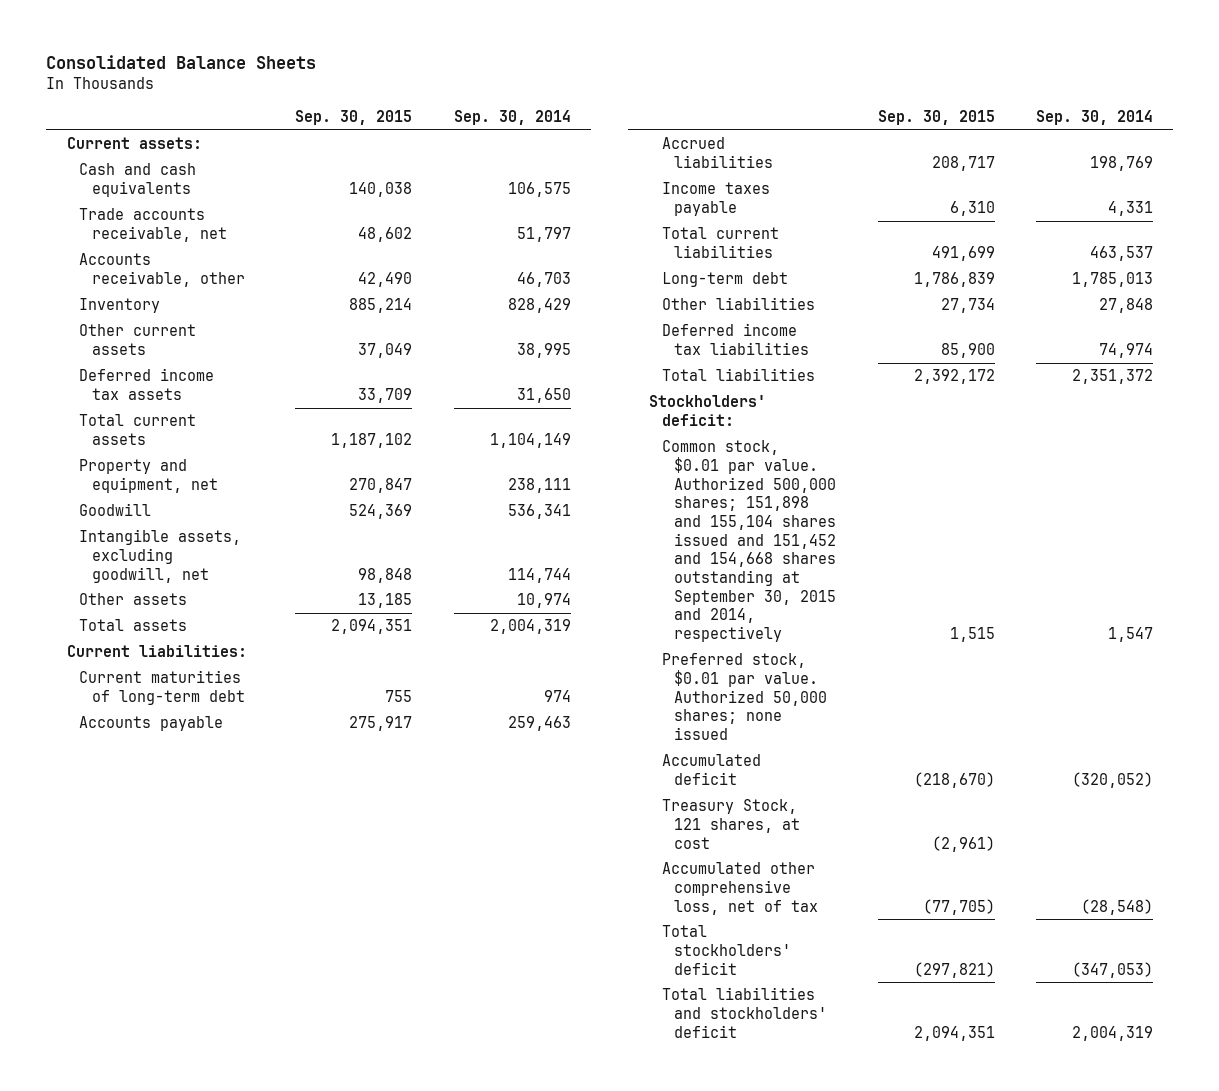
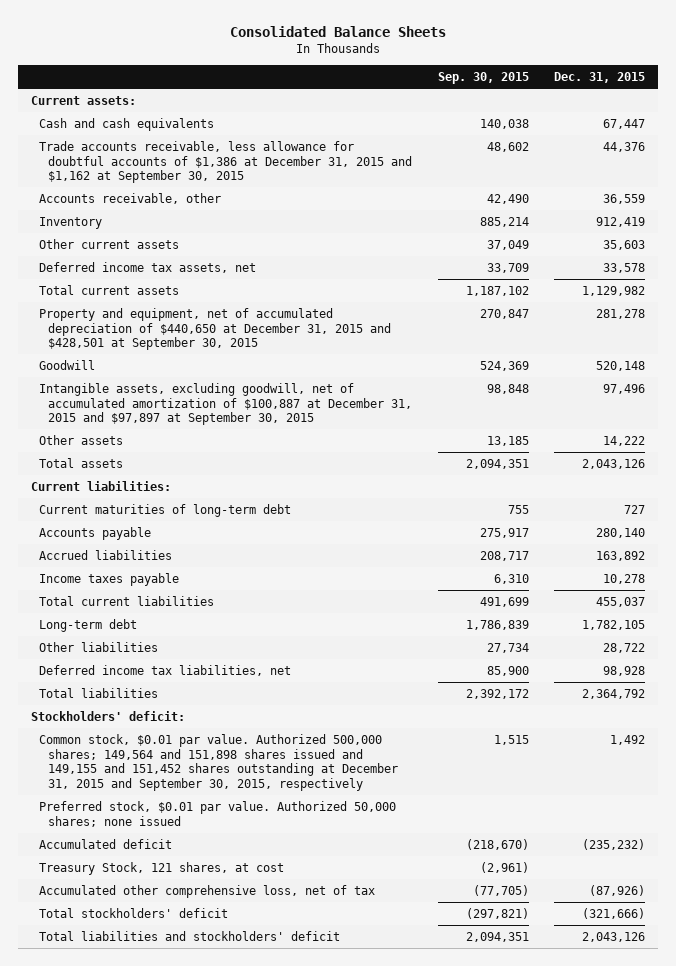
[453,110,571,126] Sep. 30, 2014 -> none
none -> [554,72,646,84] Dec. 31, 2015
[79,208,228,243] Trade accounts receivable, net -> [39,140,412,184] Trade accounts receivable, less allowance for doubtful accounts of $1,386 at December 31, 2015 and $1,162 at September 30, 2015
[79,368,215,401] Deferred income tax assets -> [39,261,257,273] Deferred income tax assets, net
[79,459,219,494] Property and equipment, net -> [39,307,391,351] Property and equipment, net of accumulated depreciation of $440,650 at December 31, 2015 and $428,501 at September 30, 2015
[79,529,242,583] Intangible assets, excluding goodwill, net -> [39,382,412,426] Intangible assets, excluding goodwill, net of accumulated amortization of $100,887 at December 31, 2015 and $97,897 at September 30, 2015
[661,323,810,356] Deferred income tax liabilities -> [39,664,292,676] Deferred income tax liabilities, net
[661,440,837,643] Common stock, $0.01 par value. Authorized 500,000 shares; 151,898 and 155,104 shares issued and 151,452 and 154,668 shares outstanding at September 30, 2015 and 2014, respectively -> [39,733,398,792] Common stock, $0.01 par value. Authorized 500,000 shares; 149,564 and 151,898 shares issued and 149,155 and 151,452 shares outstanding at December 31, 2015 and September 30, 2015, respectively

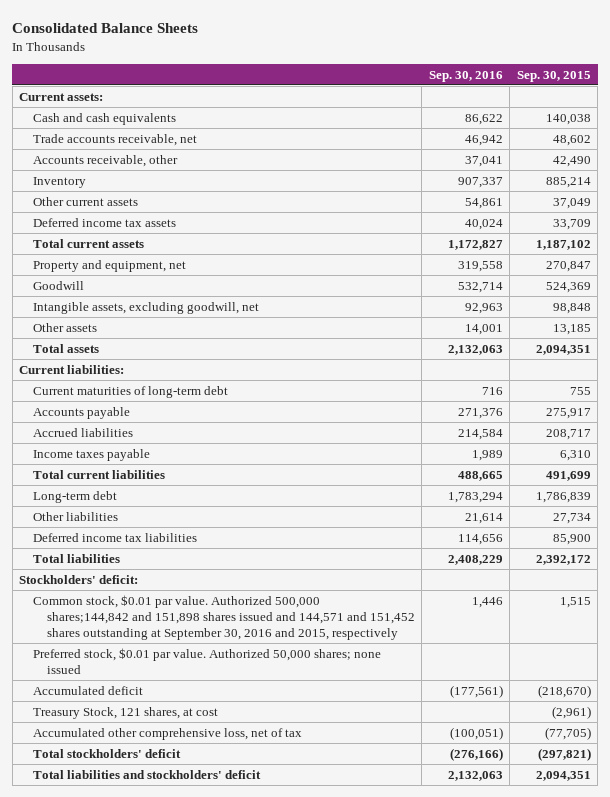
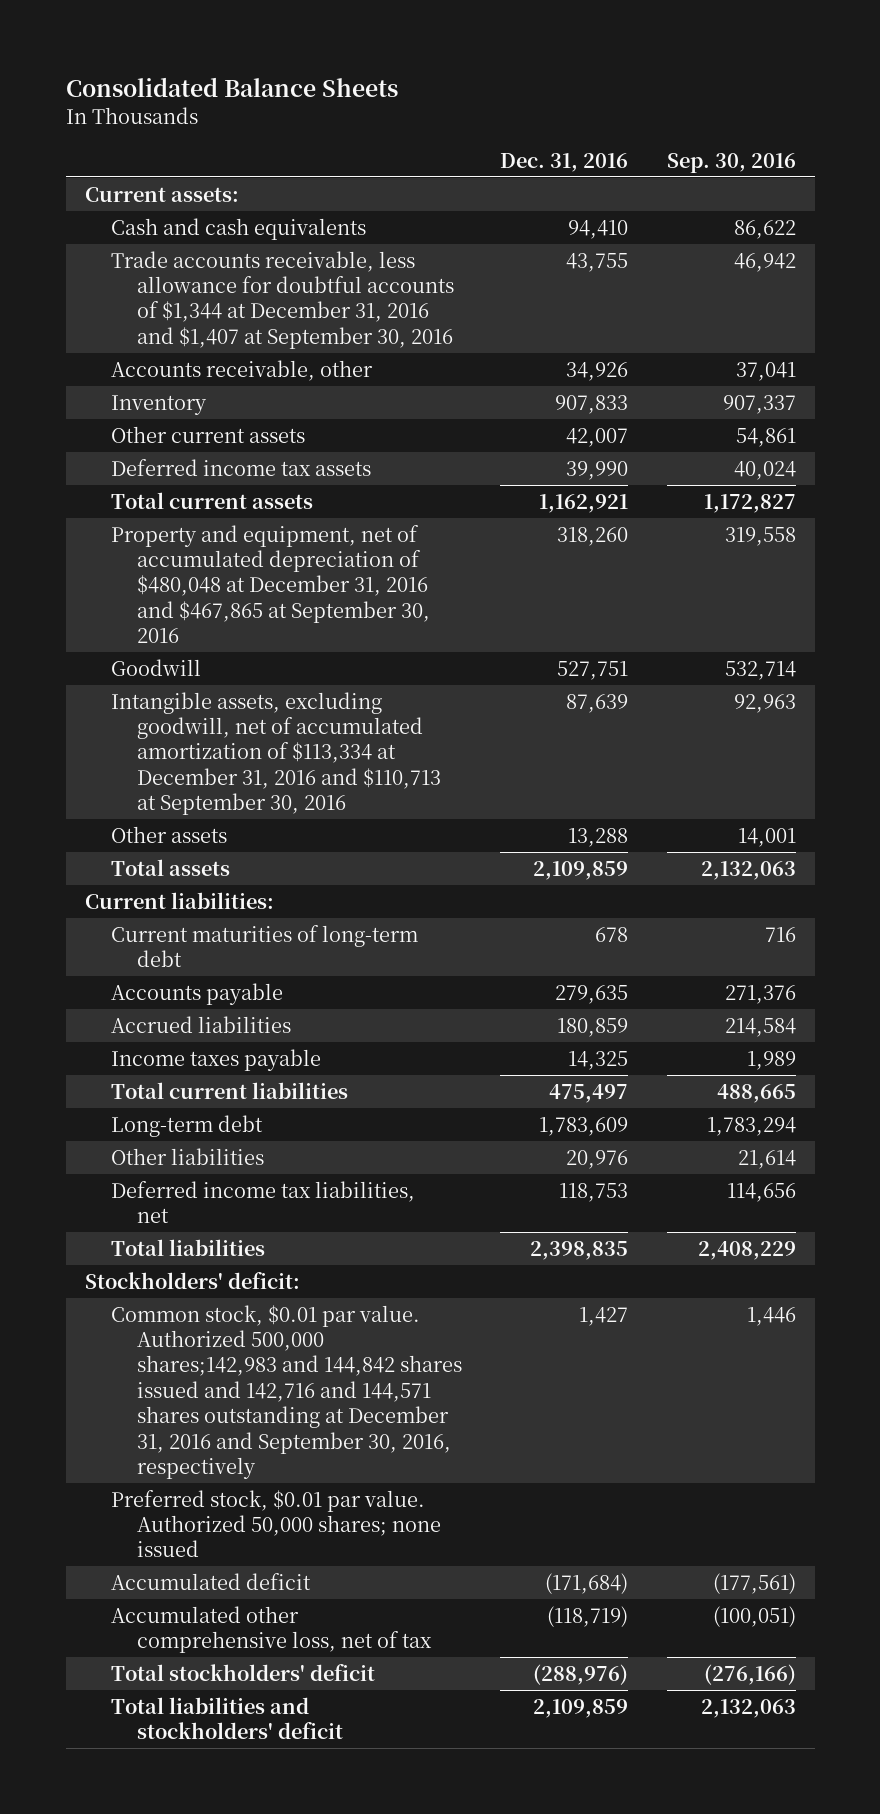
[516,70,591,82] Sep. 30, 2015 -> none
none -> [500,152,629,172] Dec. 31, 2016
[33,133,198,146] Trade accounts receivable, net -> [110,250,455,349] Trade accounts receivable, less allowance for doubtful accounts of $1,344 at December 31, 2016 and $1,407 at September 30, 2016
[33,259,187,272] Property and equipment, net -> [110,524,431,644] Property and equipment, net of accumulated depreciation of $480,048 at December 31, 2016 and $467,865 at September 30, 2016
[33,301,260,314] Intangible assets, excluding goodwill, net -> [110,691,442,816] Intangible assets, excluding goodwill, net of accumulated amortization of $113,334 at December 31, 2016 and $110,713 at September 30, 2016
[33,532,198,542] Deferred income tax liabilities -> [110,1180,415,1224] Deferred income tax liabilities, net
[33,594,415,641] Common stock, $0.01 par value. Authorized 500,000 shares;144,842 and 151,898 shares issued and 144,571 and 151,452 shares outstanding at September 30, 2016 and 2015, respectively -> [110,1304,463,1480] Common stock, $0.01 par value. Authorized 500,000 shares;142,983 and 144,842 shares issued and 142,716 and 144,571 shares outstanding at December 31, 2016 and September 30, 2016, respectively
[33,706,219,719] Treasury Stock, 121 shares, at cost -> none

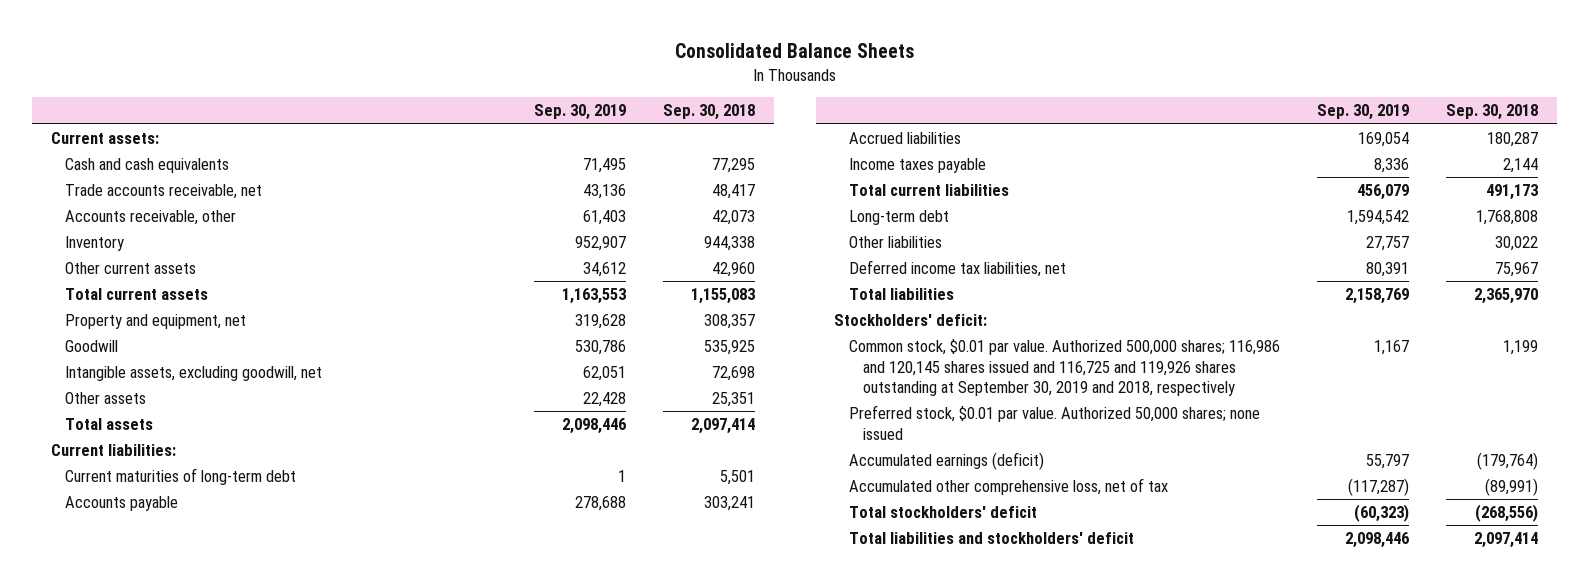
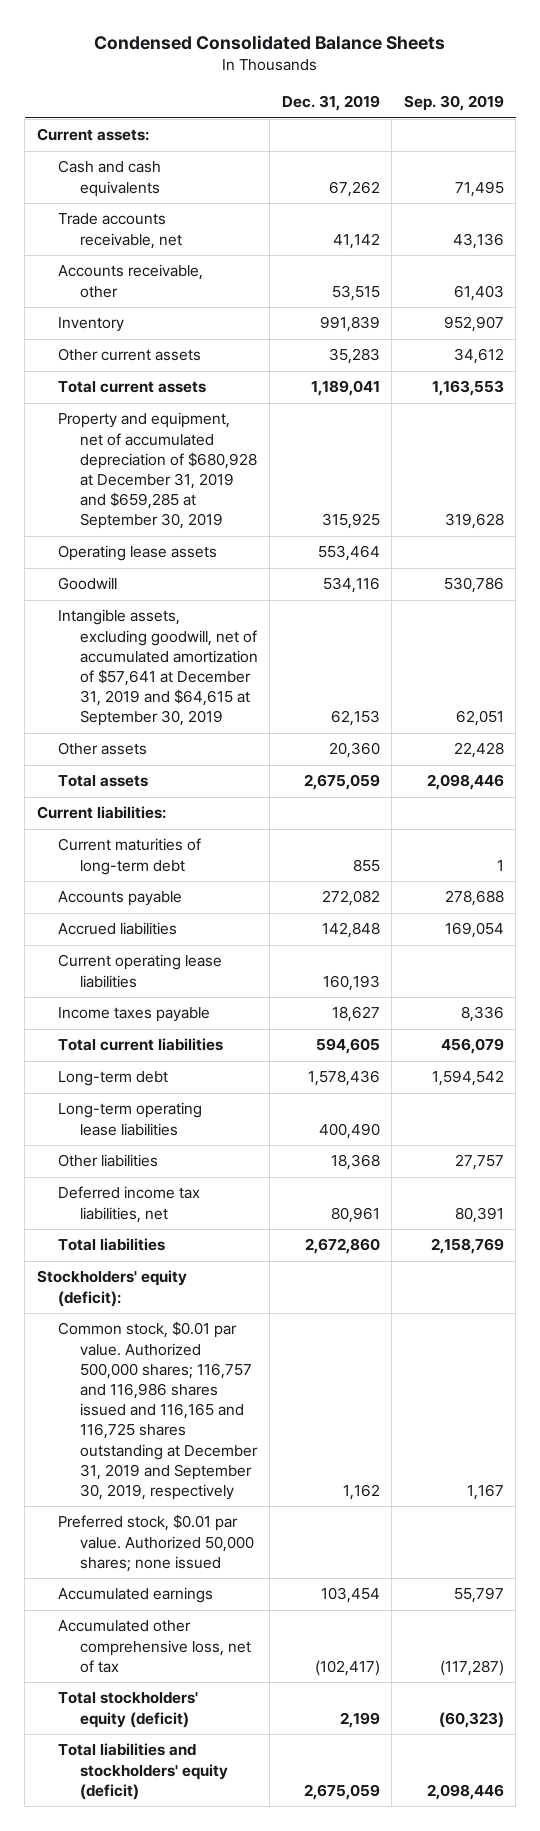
[674,42,914,58] Consolidated Balance Sheets -> [94,35,446,51] Condensed Consolidated Balance Sheets
[662,104,755,121] Sep. 30, 2018 -> none
none -> [281,95,380,112] Dec. 31, 2019
[65,314,247,330] Property and equipment, net -> [58,412,257,530] Property and equipment, net of accumulated depreciation of $680,928 at December 31, 2019 and $659,285 at September 30, 2019
none -> [58,545,218,562] Operating lease assets
[65,366,323,382] Intangible assets, excluding goodwill, net -> [58,609,258,727] Intangible assets, excluding goodwill, net of accumulated amortization of $57,641 at December 31, 2019 and $64,615 at September 30, 2019
none -> [58,954,223,988] Current operating lease liabilities
none -> [58,1102,203,1136] Long-term operating lease liabilities
[834,314,988,327] Stockholders' deficit: -> [36,1270,187,1307] Stockholders' equity (deficit):
[848,339,1280,397] Common stock, $0.01 par value. Authorized 500,000 shares; 116,986 and 120,145 shares issued and 116,725 and 119,926 shares outstanding at September 30, 2019 and 2018, respectively -> [58,1321,258,1500] Common stock, $0.01 par value. Authorized 500,000 shares; 116,757 and 116,986 shares issued and 116,165 and 116,725 shares outstanding at December 31, 2019 and September 30, 2019, respectively
[848,452,1044,471] Accumulated earnings (deficit) -> [58,1587,214,1604] Accumulated earnings
[848,506,1037,519] Total stockholders' deficit -> [58,1692,199,1728] Total stockholders' equity (deficit)
[848,532,1134,545] Total liabilities and stockholders' deficit -> [58,1743,228,1800] Total liabilities and stockholders' equity (deficit)

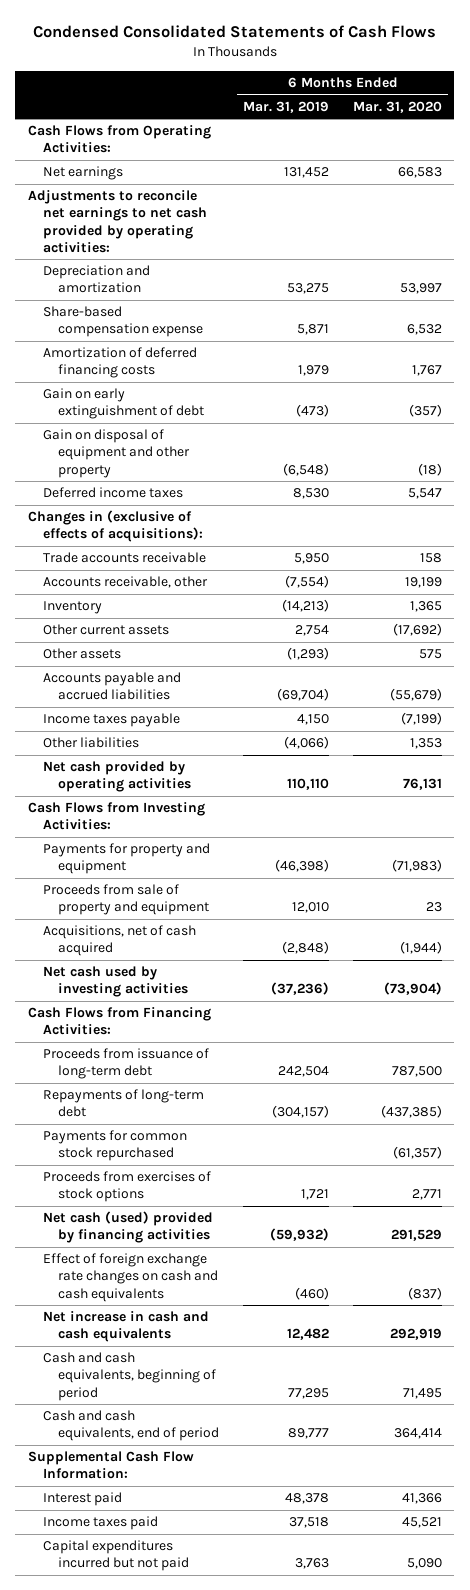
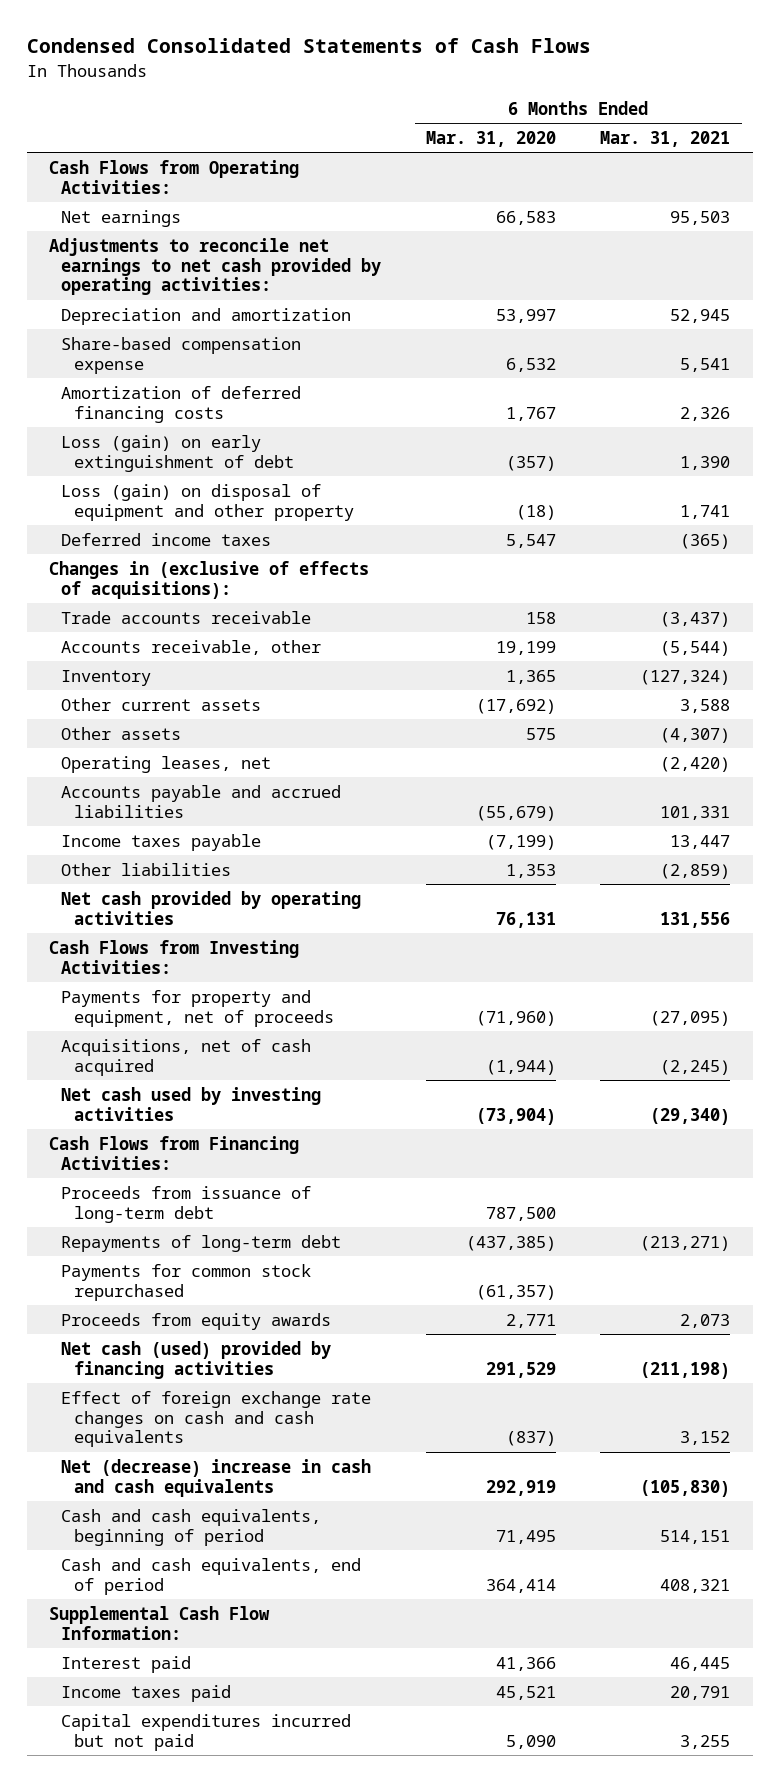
[242,100,329,113] Mar. 31, 2019 -> none
none -> [600,130,731,147] Mar. 31, 2021
[42,388,204,420] Gain on early extinguishment of debt -> [61,434,294,472] Loss (gain) on early extinguishment of debt
[42,429,190,478] Gain on disposal of equipment and other property -> [61,483,354,521] Loss (gain) on disposal of equipment and other property
none -> [61,755,272,773] Operating leases, net
[42,884,209,916] Proceeds from sale of property and equipment -> none
[42,843,210,875] Payments for property and equipment -> [61,989,334,1027] Payments for property and equipment, net of proceeds
[392,859,443,873] (71,983) -> [475,1010,556,1026] (71,960)
[42,1171,211,1203] Proceeds from exercises of stock options -> [61,1312,332,1330] Proceeds from equity awards
[42,1311,209,1343] Net increase in cash and cash equivalents -> [61,1458,372,1497] Net (decrease) increase in cash and cash equivalents

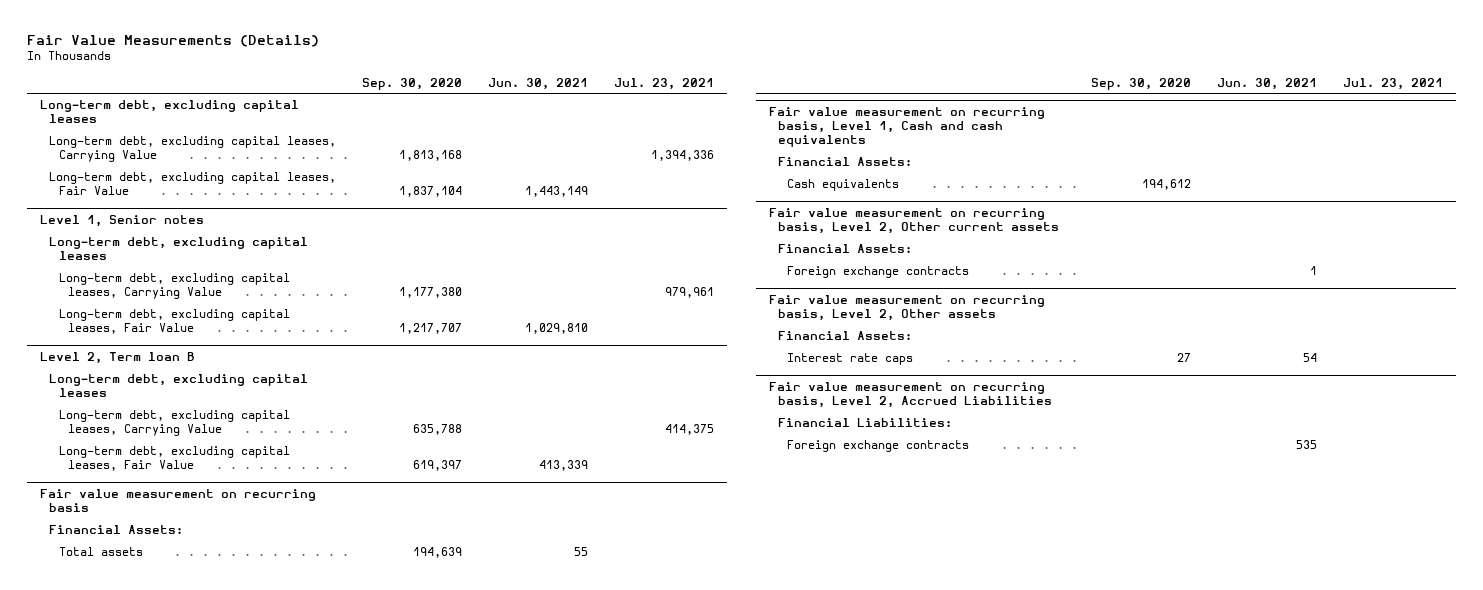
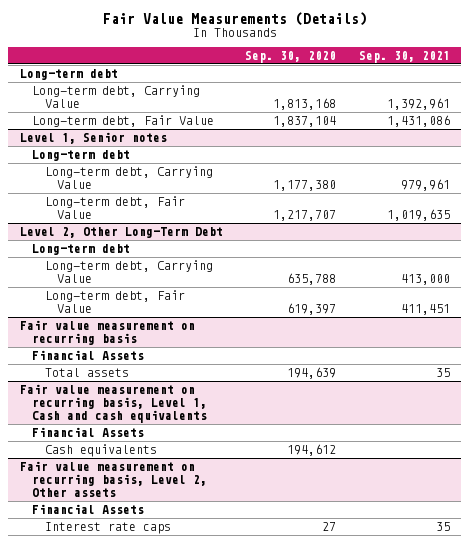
[488,77,589,90] Jun. 30, 2021 -> none
[614,77,715,90] Jul. 23, 2021 -> none
none -> [359,51,451,64] Sep. 30, 2021
[40,100,300,124] Long-term debt, excluding capital leases -> [19,68,118,80] Long-term debt
[49,136,337,163] Long-term debt, excluding capital leases, Carrying Value -> [32,84,201,108] Long-term debt, Carrying Value
[49,172,337,196] Long-term debt, excluding capital leases, Fair Value -> [32,114,215,127] Long-term debt, Fair Value
[40,352,196,365] Level 2, Term loan B -> none
[49,237,309,261] Long-term debt, excluding capital leases -> [32,149,131,161] Long-term debt
[58,273,290,300] Long-term debt, excluding capital leases, Carrying Value -> [44,165,213,189] Long-term debt, Carrying Value
[58,309,290,335] Long-term debt, excluding capital leases, Fair Value -> [44,195,185,219] Long-term debt, Fair Value
none -> [19,226,223,238] Level 2, Other Long-Term Debt
[49,374,309,398] Long-term debt, excluding capital leases -> [32,243,131,255] Long-term debt
[58,410,290,437] Long-term debt, excluding capital leases, Carrying Value -> [44,259,213,283] Long-term debt, Carrying Value
[58,446,290,472] Long-term debt, excluding capital leases, Fair Value -> [44,289,185,313] Long-term debt, Fair Value
[49,525,184,535] Financial Assets: -> [32,349,145,360] Financial Assets
[777,157,912,167] Financial Assets: -> [32,426,145,437] Financial Assets
[768,208,1059,235] Fair value measurement on recurring basis, Level 2, Other current assets -> none
[777,244,912,254] Financial Assets: -> none
[786,266,969,279] Foreign exchange contracts -> none
[777,331,912,341] Financial Assets: -> [32,503,145,514] Financial Assets
[768,382,1052,409] Fair value measurement on recurring basis, Level 2, Accrued Liabilities -> none
[777,418,952,428] Financial Liabilities: -> none
[786,440,969,453] Foreign exchange contracts -> none

